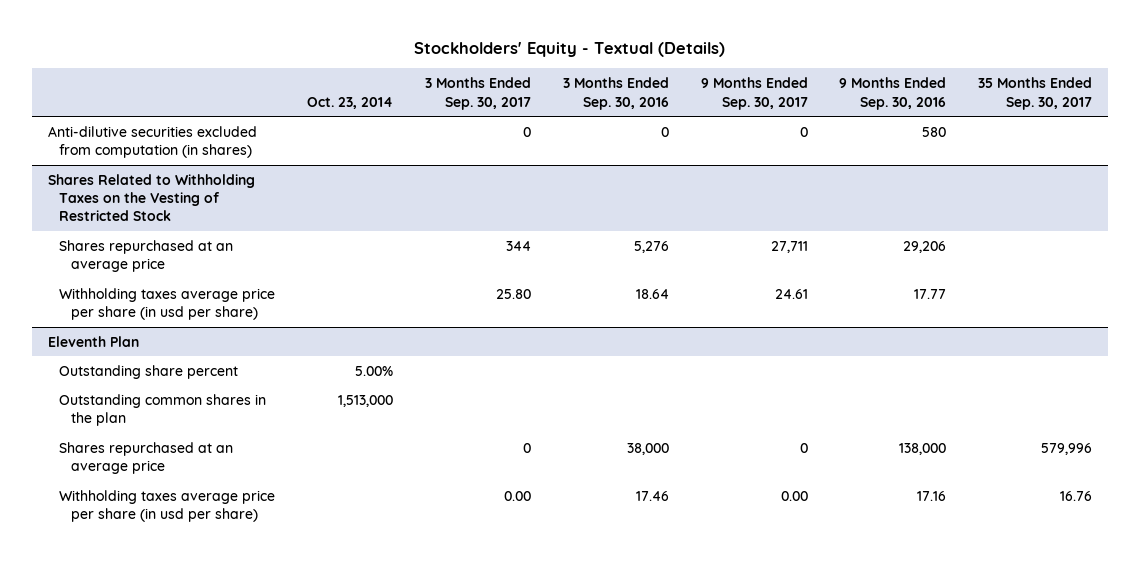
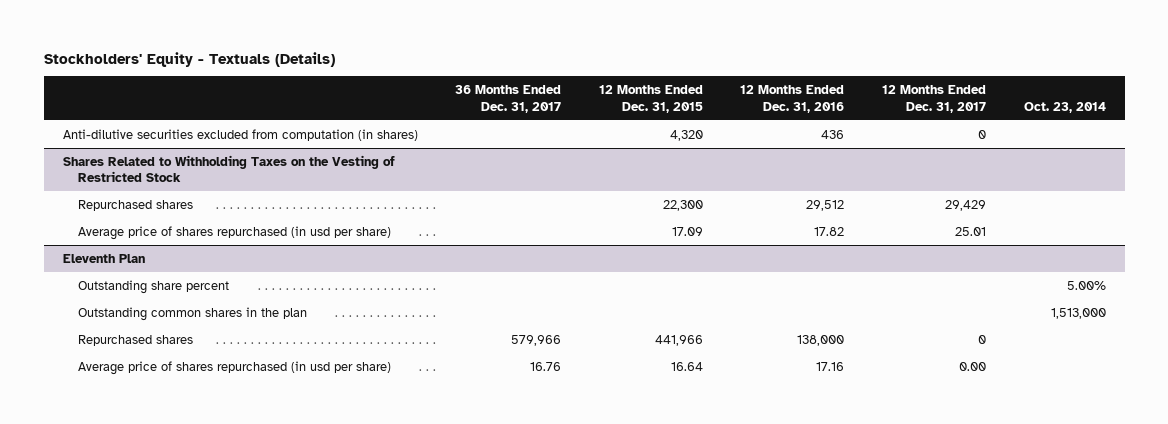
[414,42,726,58] Stockholders' Equity - Textual (Details) -> [43,51,335,67] Stockholders' Equity - Textuals (Details)
[424,77,531,110] 3 Months Ended Sep. 30, 2017 -> none
[562,77,669,110] 3 Months Ended Sep. 30, 2016 -> none
[700,77,808,110] 9 Months Ended Sep. 30, 2017 -> none
[839,77,947,110] 9 Months Ended Sep. 30, 2016 -> none
[978,77,1093,110] 35 Months Ended Sep. 30, 2017 -> none
none -> [455,85,562,113] 36 Months Ended Dec. 31, 2017
none -> [598,85,703,113] 12 Months Ended Dec. 31, 2015
none -> [740,85,845,113] 12 Months Ended Dec. 31, 2016
none -> [882,85,987,113] 12 Months Ended Dec. 31, 2017
[59,239,234,273] Shares repurchased at an average price -> [78,199,194,211] Repurchased shares
[59,287,276,321] Withholding taxes average price per share (in usd per share) -> [78,225,392,240] Average price of shares repurchased (in usd per share)
[59,441,234,475] Shares repurchased at an average price -> [78,334,194,346] Repurchased shares
[59,489,276,523] Withholding taxes average price per share (in usd per share) -> [78,360,392,375] Average price of shares repurchased (in usd per share)

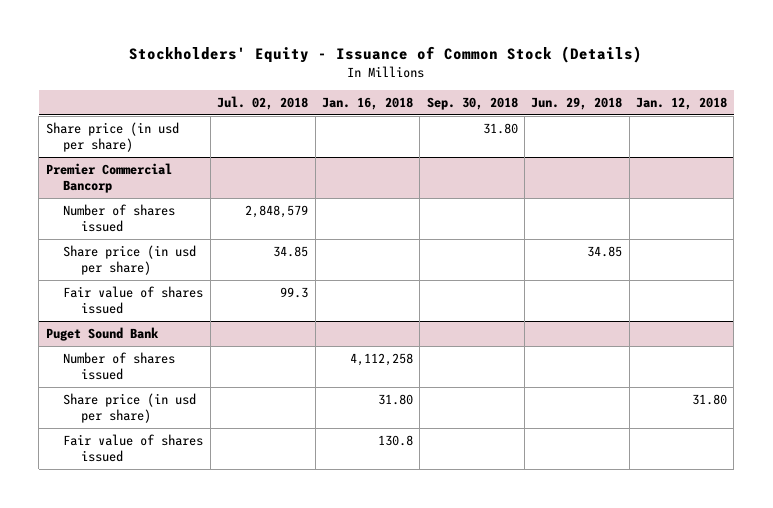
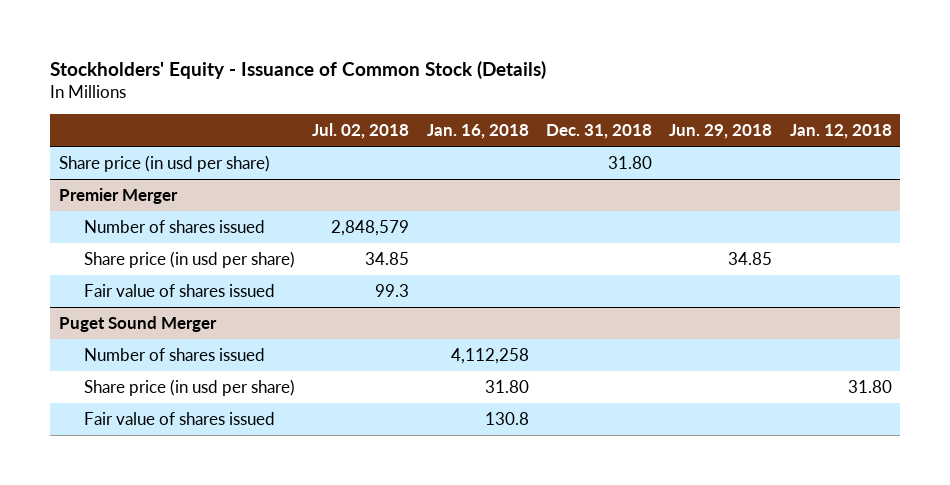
[426,97,518,111] Sep. 30, 2018 -> none
none -> [546,124,653,140] Dec. 31, 2018
[45,162,172,193] Premier Commercial Bancorp -> [58,187,178,204] Premier Merger
[45,326,159,341] Puget Sound Bank -> [58,315,217,332] Puget Sound Merger

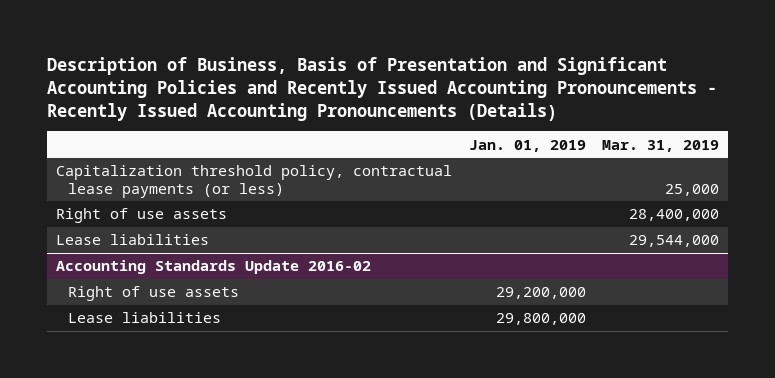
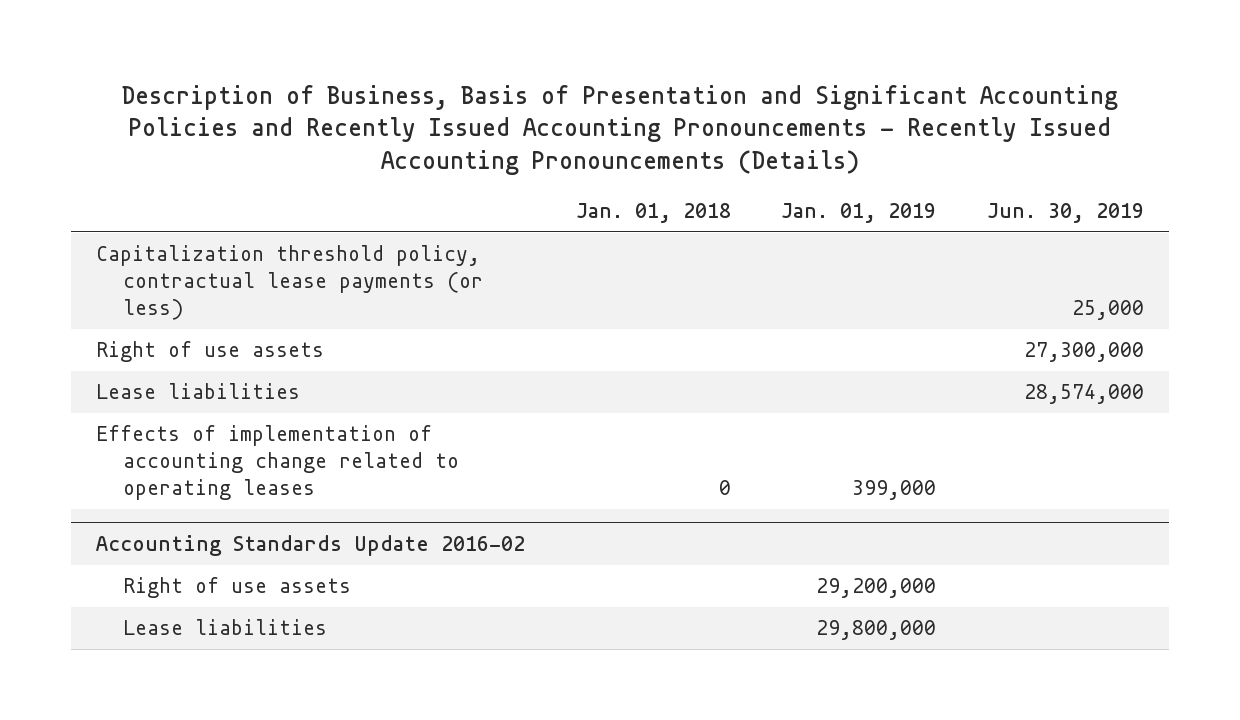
[602,139,720,152] Mar. 31, 2019 -> none
none -> [575,202,731,223] Jan. 01, 2018
none -> [986,202,1144,223] Jun. 30, 2019
none -> [96,425,460,500] Effects of implementation of accounting change related to operating leases

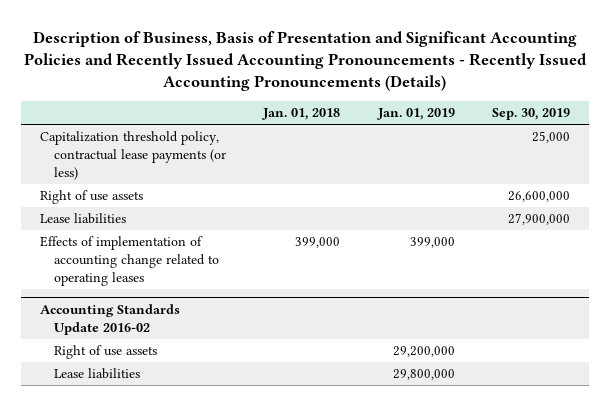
[986,202,1144,223] Jun. 30, 2019 -> none
none -> [492,108,571,121] Sep. 30, 2019
[718,479,731,495] 0 -> [295,237,341,249] 399,000

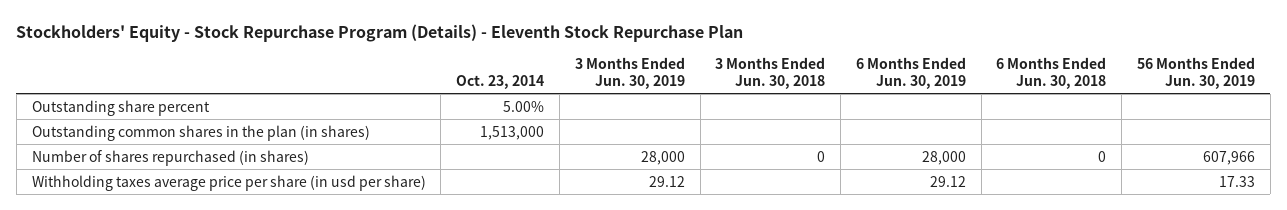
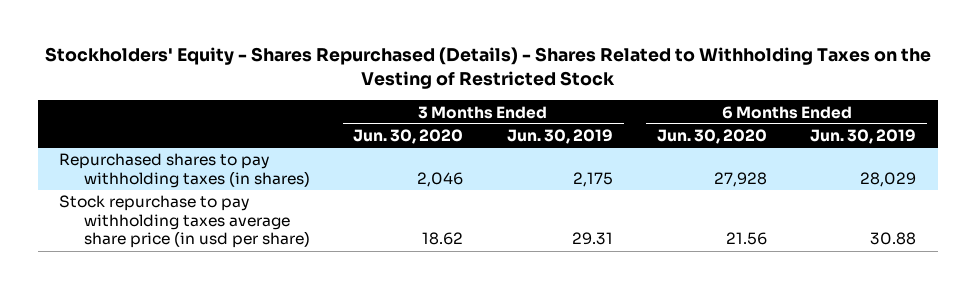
[16,23,744,42] Stockholders' Equity - Stock Repurchase Program (Details) - Eleventh Stock Repurchase Plan -> [44,47,931,90] Stockholders' Equity - Shares Repurchased (Details) - Shares Related to Withholding Taxes on the Vesting of Restricted Stock
[456,74,545,89] Oct. 23, 2014 -> none
[715,57,826,89] 3 Months Ended Jun. 30, 2018 -> none
[996,57,1107,89] 6 Months Ended Jun. 30, 2018 -> none
[1136,57,1255,89] 56 Months Ended Jun. 30, 2019 -> none
none -> [353,129,464,145] Jun. 30, 2020
none -> [656,129,767,145] Jun. 30, 2020
[31,99,210,116] Outstanding share percent -> none
[31,124,370,141] Outstanding common shares in the plan (in shares) -> none
[31,149,309,166] Number of shares repurchased (in shares) -> [59,153,310,188] Repurchased shares to pay withholding taxes (in shares)
[640,150,685,165] 28,000 -> [573,171,614,187] 2,175
[921,150,966,165] 28,000 -> [860,171,917,187] 28,029
[31,174,426,191] Withholding taxes average price per share (in usd per share) -> [59,195,310,249] Stock repurchase to pay withholding taxes average share price (in usd per share)
[648,175,685,187] 29.12 -> [572,232,614,246] 29.31
[929,175,966,187] 29.12 -> [870,232,917,246] 30.88

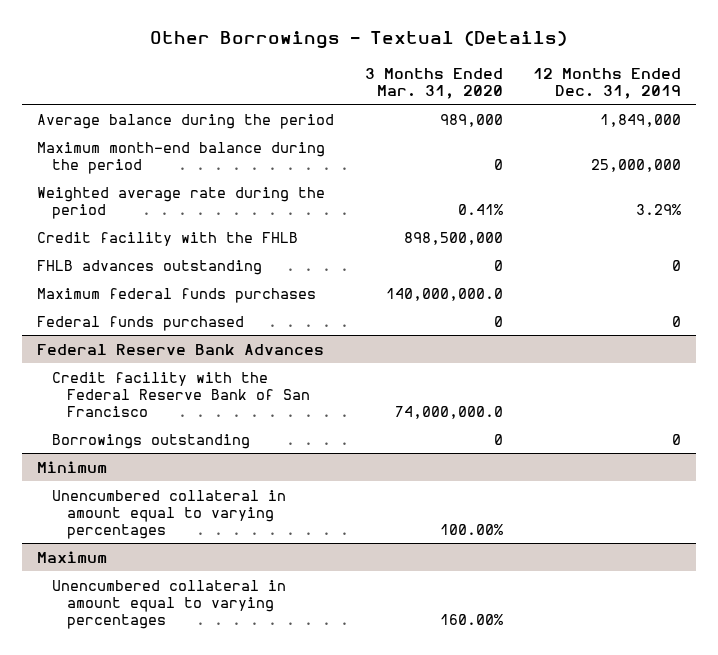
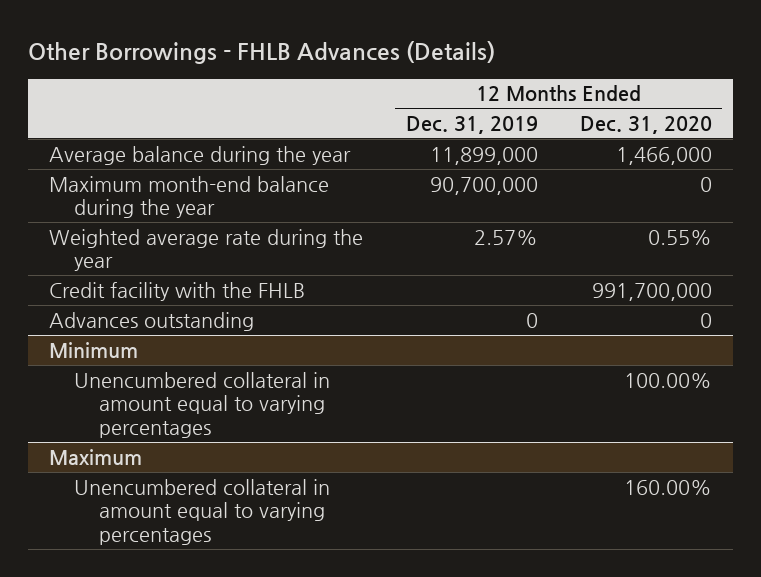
[150,31,568,50] Other Borrowings - Textual (Details) -> [28,40,496,64] Other Borrowings - FHLB Advances (Details)
[364,67,503,99] 3 Months Ended Mar. 31, 2020 -> none
none -> [579,116,712,135] Dec. 31, 2020
[36,113,334,129] Average balance during the period -> [49,145,352,165] Average balance during the year
[600,113,682,127] 1,849,000 -> [429,146,538,165] 11,899,000
[36,141,325,174] Maximum month-end balance during the period -> [49,175,330,219] Maximum month-end balance during the year
[591,158,682,172] 25,000,000 -> [429,176,538,195] 90,700,000
[36,186,325,219] Weighted average rate during the period -> [49,228,364,272] Weighted average rate during the year
[636,203,682,215] 3.29% -> [473,229,538,245] 2.57%
[36,287,316,303] Maximum federal funds purchases -> none
[36,315,244,331] Federal funds purchased -> none
[36,343,324,355] Federal Reserve Bank Advances -> none
[52,371,311,417] Credit facility with the Federal Reserve Bank of San Francisco -> none
[52,433,251,449] Borrowings outstanding -> none
[36,259,262,275] FHLB advances outstanding -> [49,311,255,331] Advances outstanding

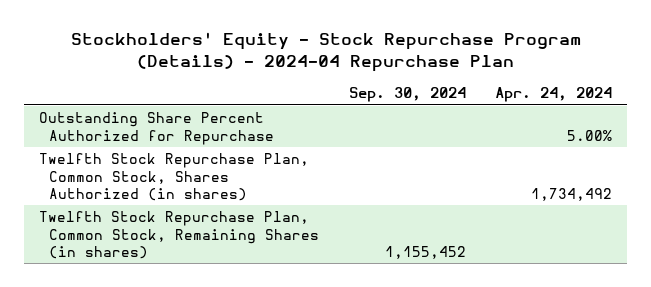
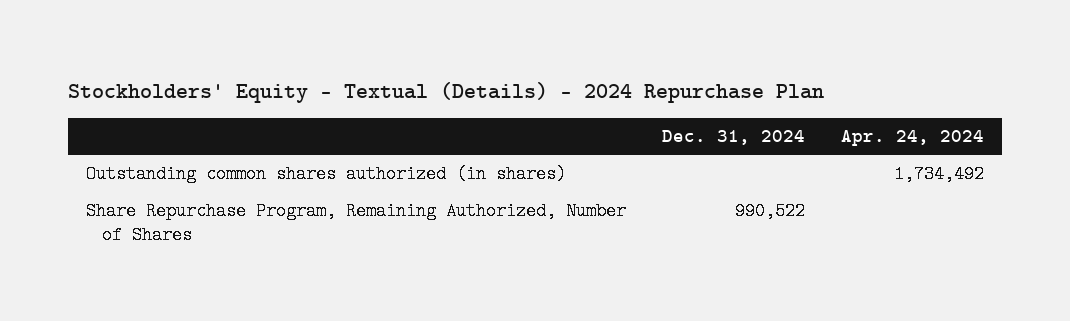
[70,32,581,72] Stockholders' Equity - Stock Repurchase Program (Details) - 2024-04 Repurchase Plan -> [67,82,824,104] Stockholders' Equity - Textual (Details) - 2024 Repurchase Plan
[348,87,466,103] Sep. 30, 2024 -> none
none -> [661,129,805,145] Dec. 31, 2024
[38,112,275,145] Outstanding Share Percent Authorized for Repurchase -> none
[38,153,309,201] Twelfth Stock Repurchase Plan, Common Stock, Shares Authorized (in shares) -> [85,165,566,184] Outstanding common shares authorized (in shares)
[38,211,320,259] Twelfth Stock Repurchase Plan, Common Stock, Remaining Shares (in shares) -> [85,202,626,245] Share Repurchase Program, Remaining Authorized, Number of Shares

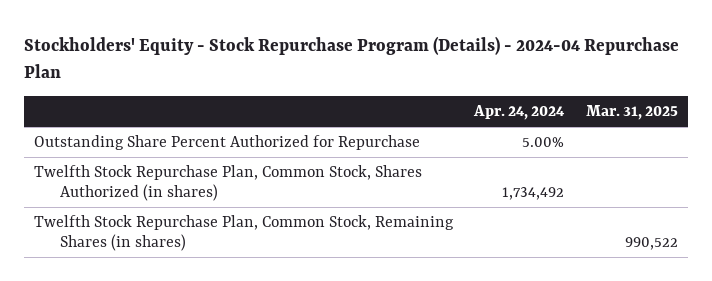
[67,82,824,104] Stockholders' Equity - Textual (Details) - 2024 Repurchase Plan -> [23,36,679,79] Stockholders' Equity - Stock Repurchase Program (Details) - 2024-04 Repurchase Plan
[661,129,805,145] Dec. 31, 2024 -> none
none -> [585,105,678,121] Mar. 31, 2025
none -> [34,135,421,151] Outstanding Share Percent Authorized for Repurchase
[85,165,566,184] Outstanding common shares authorized (in shares) -> [34,165,423,202] Twelfth Stock Repurchase Plan, Common Stock, Shares Authorized (in shares)
[85,202,626,245] Share Repurchase Program, Remaining Authorized, Number of Shares -> [34,215,455,252] Twelfth Stock Repurchase Plan, Common Stock, Remaining Shares (in shares)

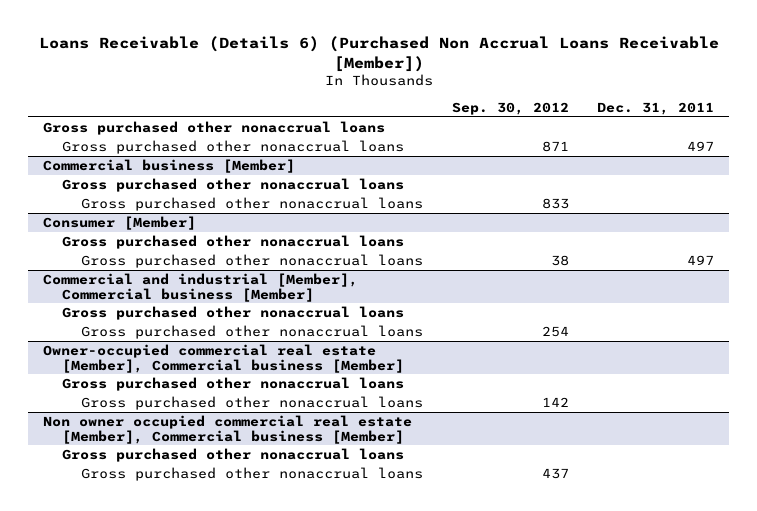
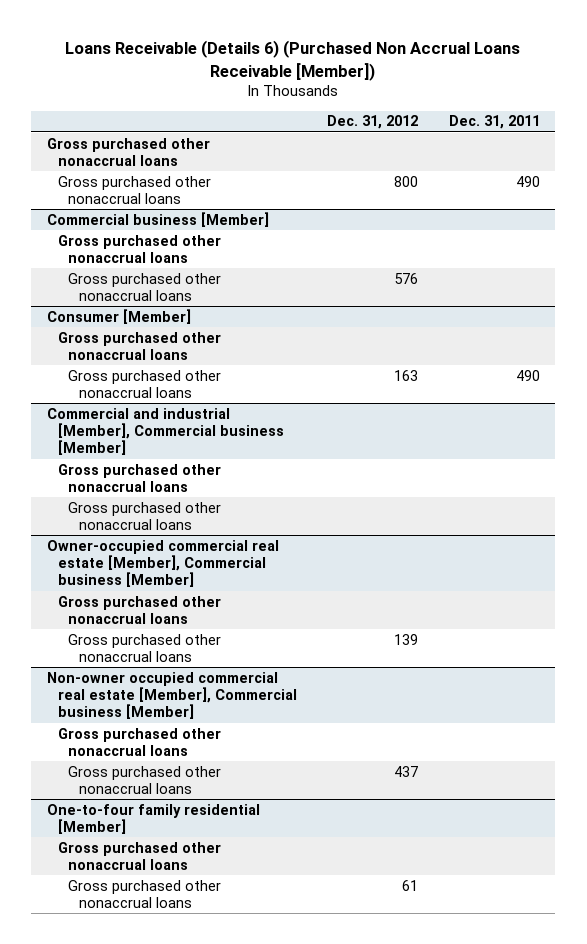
[451,101,569,115] Sep. 30, 2012 -> none
none -> [327,115,419,130] Dec. 31, 2012
[687,140,715,151] 497 -> [515,175,540,187] 490
[687,254,715,265] 497 -> [515,369,540,381] 490
[42,414,412,444] Non owner occupied commercial real estate [Member], Commercial business [Member] -> [46,671,297,720] Non-owner occupied commercial real estate [Member], Commercial business [Member]
none -> [46,803,260,834] One-to-four family residential [Member]
none -> [57,841,221,870] Gross purchased other nonaccrual loans
none -> [68,879,222,908] Gross purchased other nonaccrual loans

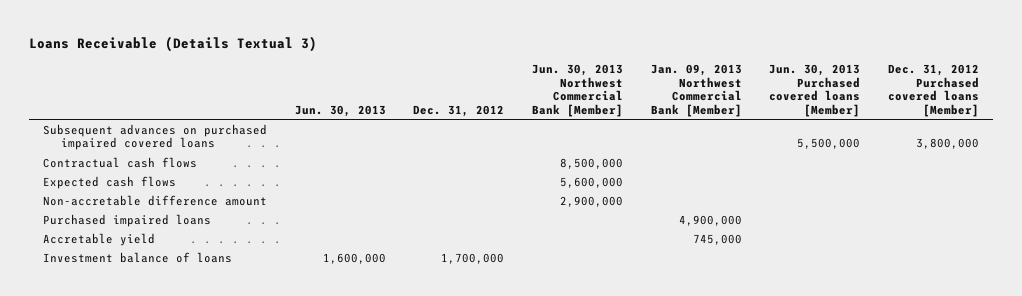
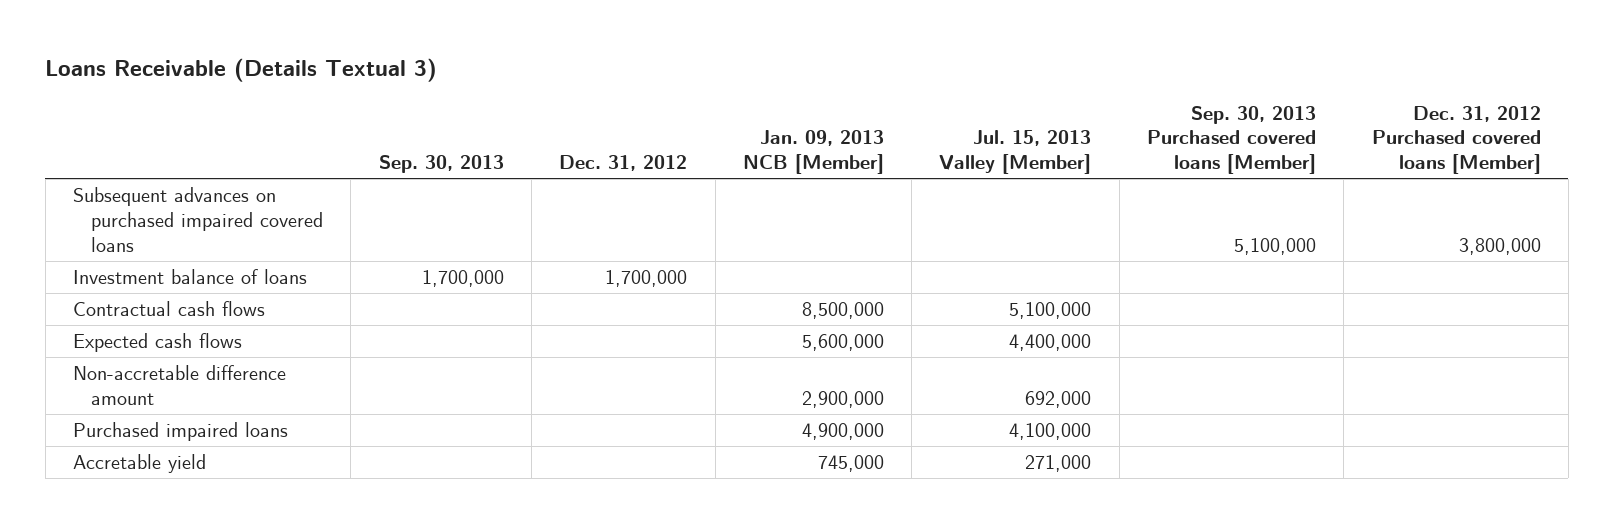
[294,104,386,117] Jun. 30, 2013 -> none
[531,63,623,117] Jun. 30, 2013 Northwest Commercial Bank [Member] -> none
[650,63,742,117] Jan. 09, 2013 Northwest Commercial Bank [Member] -> none
[769,63,861,117] Jun. 30, 2013 Purchased covered loans [Member] -> none
none -> [378,155,504,174] Sep. 30, 2013
none -> [742,130,884,175] Jan. 09, 2013 NCB [Member]
none -> [939,130,1092,175] Jul. 15, 2013 Valley [Member]
none -> [1147,105,1317,175] Sep. 30, 2013 Purchased covered loans [Member]
[43,251,233,263] Investment balance of loans -> [73,269,308,285] Investment balance of loans

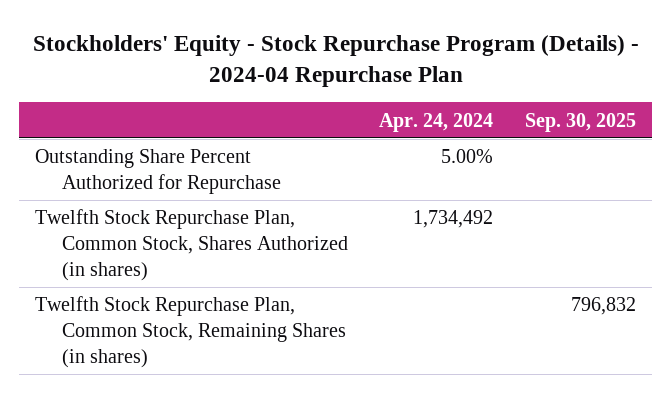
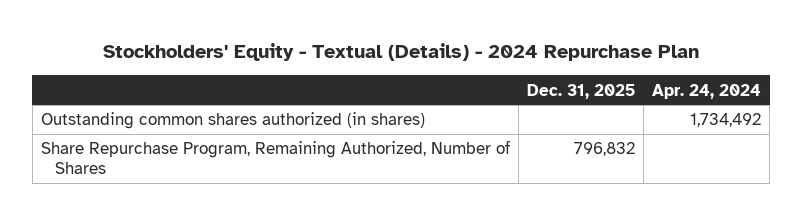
[32,34,639,88] Stockholders' Equity - Stock Repurchase Program (Details) - 2024-04 Repurchase Plan -> [103,43,700,62] Stockholders' Equity - Textual (Details) - 2024 Repurchase Plan
[525,112,637,132] Sep. 30, 2025 -> none
none -> [527,83,636,99] Dec. 31, 2025
[35,149,281,194] Outstanding Share Percent Authorized for Repurchase -> none
[35,209,348,281] Twelfth Stock Repurchase Plan, Common Stock, Shares Authorized (in shares) -> [40,112,425,130] Outstanding common shares authorized (in shares)
[35,296,346,368] Twelfth Stock Repurchase Plan, Common Stock, Remaining Shares (in shares) -> [40,140,510,175] Share Repurchase Program, Remaining Authorized, Number of Shares

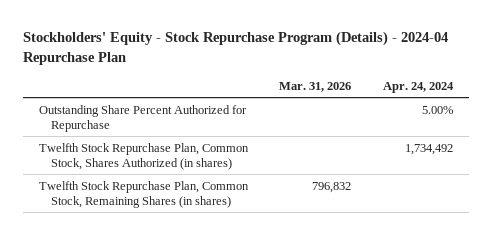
[103,43,700,62] Stockholders' Equity - Textual (Details) - 2024 Repurchase Plan -> [22,31,448,65] Stockholders' Equity - Stock Repurchase Program (Details) - 2024-04 Repurchase Plan
[527,83,636,99] Dec. 31, 2025 -> none
none -> [279,81,352,92] Mar. 31, 2026
none -> [38,104,247,132] Outstanding Share Percent Authorized for Repurchase
[40,112,425,130] Outstanding common shares authorized (in shares) -> [38,142,249,170] Twelfth Stock Repurchase Plan, Common Stock, Shares Authorized (in shares)
[40,140,510,175] Share Repurchase Program, Remaining Authorized, Number of Shares -> [38,180,249,208] Twelfth Stock Repurchase Plan, Common Stock, Remaining Shares (in shares)

